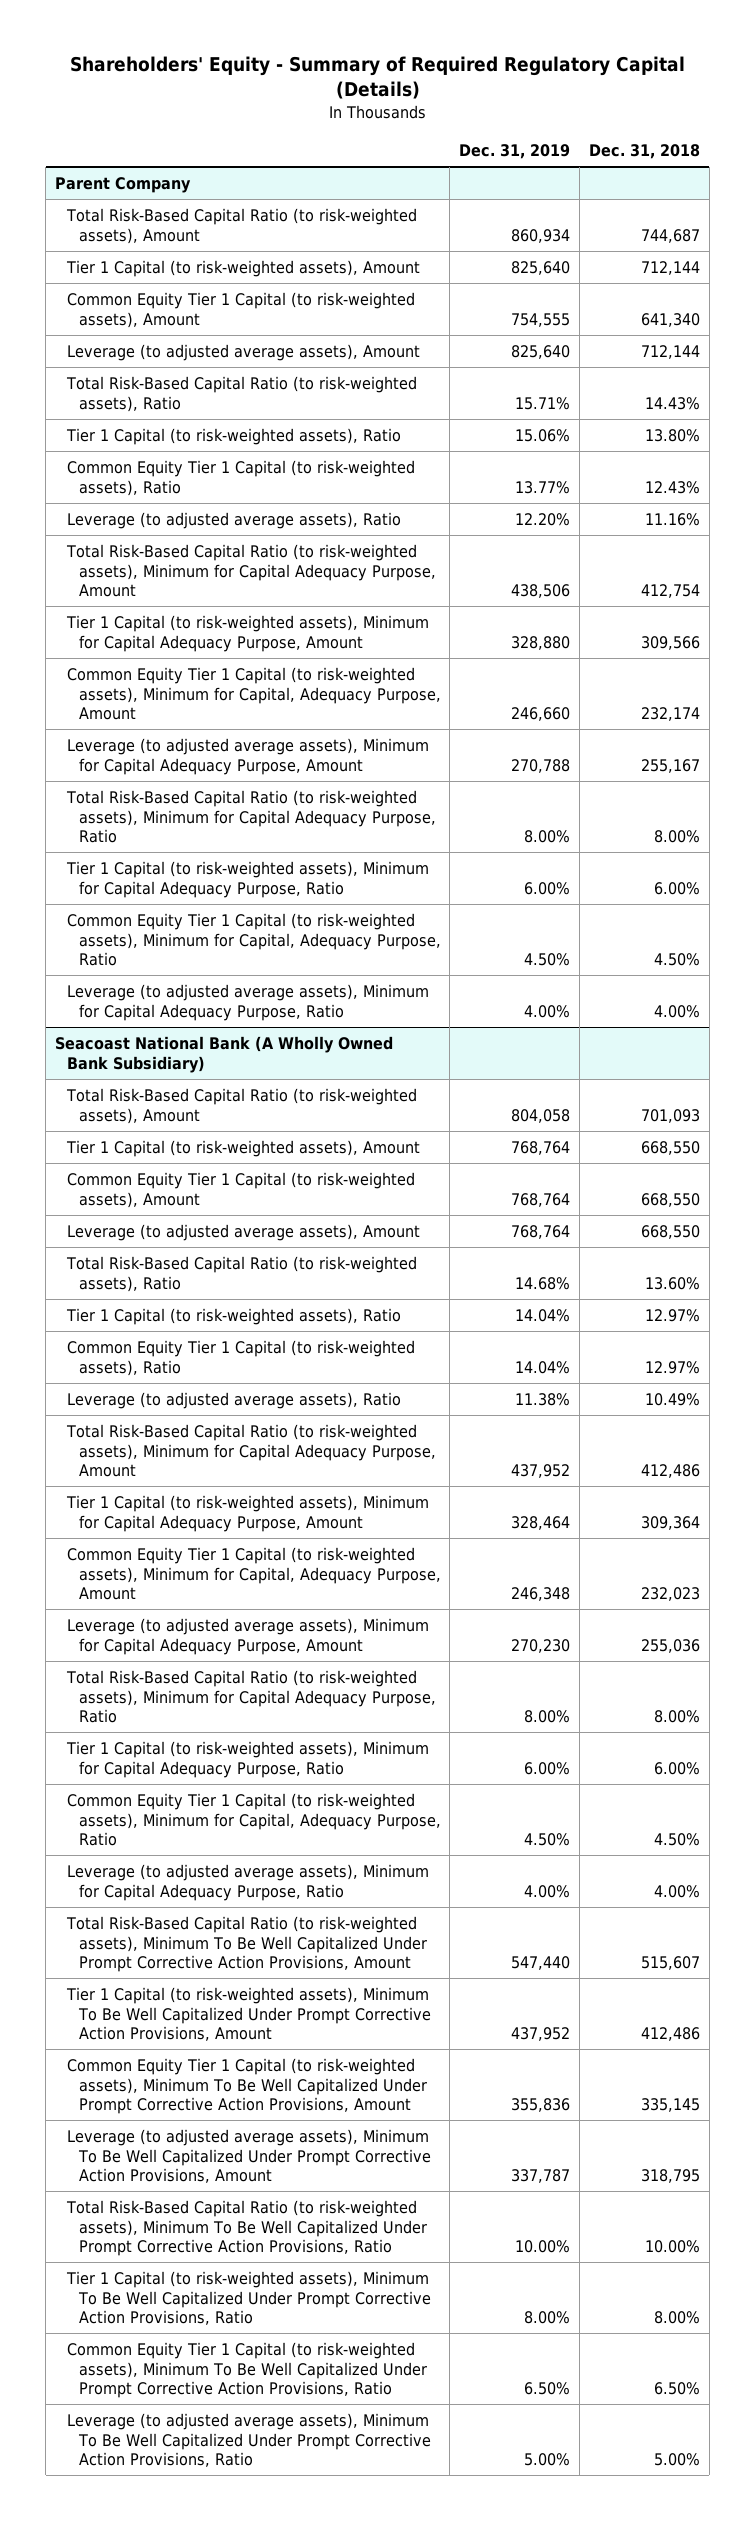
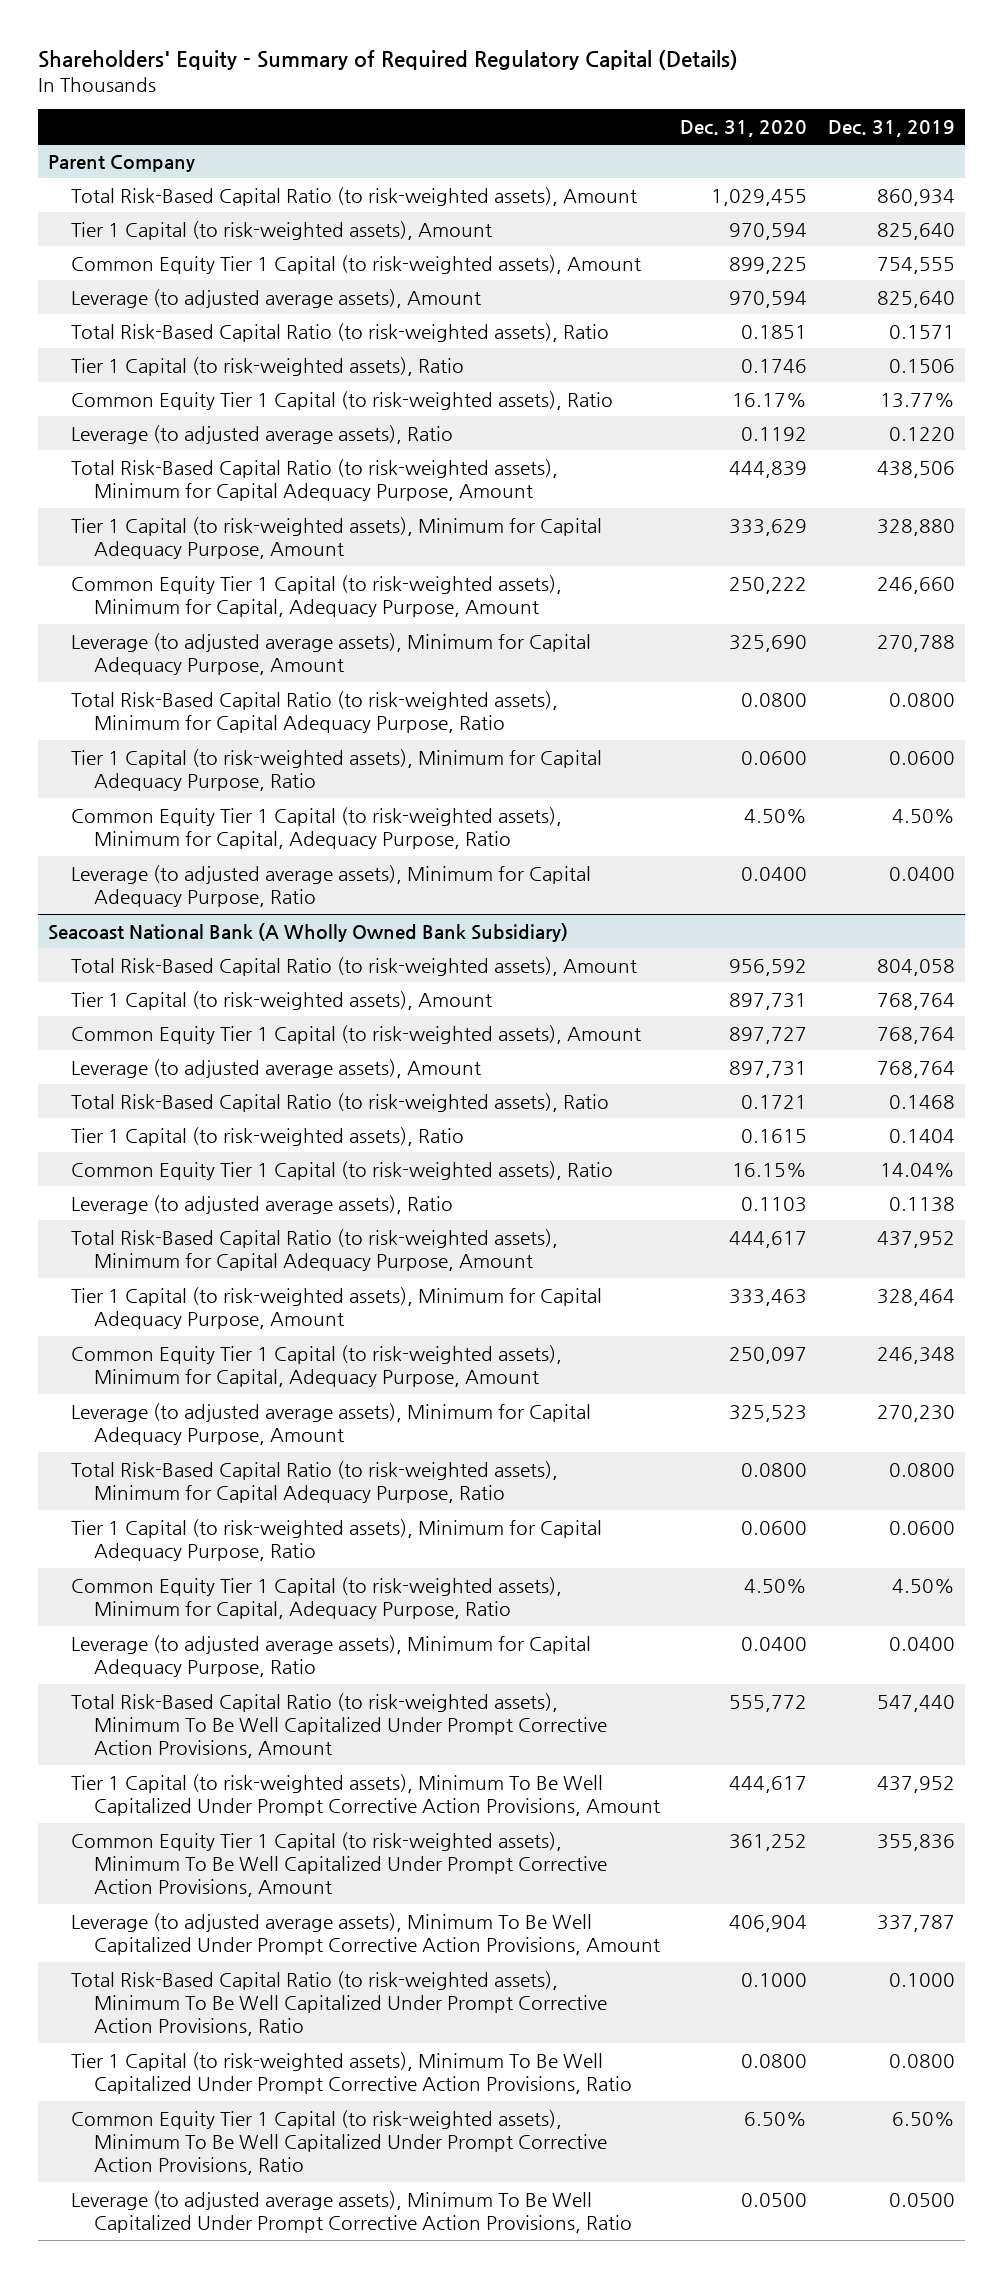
[589,144,701,160] Dec. 31, 2018 -> none
none -> [680,119,808,137] Dec. 31, 2020
[515,396,571,410] 15.71% -> [888,324,955,339] 0.1571
[515,428,571,442] 15.06% -> [888,358,955,373] 0.1506
[515,512,571,526] 12.20% -> [888,426,955,441] 0.1220
[524,830,571,844] 8.00% -> [888,692,955,707] 0.0800
[524,881,571,895] 6.00% -> [888,750,955,765] 0.0600
[524,1004,571,1018] 4.00% -> [888,866,955,881] 0.0400
[515,1276,571,1290] 14.68% -> [888,1094,955,1109] 0.1468
[515,1308,571,1322] 14.04% -> [888,1128,955,1143] 0.1404
[515,1392,571,1406] 11.38% -> [888,1196,955,1212] 0.1138
[524,1710,571,1724] 8.00% -> [888,1462,955,1477] 0.0800
[524,1761,571,1775] 6.00% -> [888,1520,955,1535] 0.0600
[524,1884,571,1898] 4.00% -> [888,1636,955,1651] 0.0400
[515,2240,571,2254] 10.00% -> [888,1972,955,1987] 0.1000
[524,2311,571,2325] 8.00% -> [888,2053,955,2068] 0.0800
[524,2453,571,2467] 5.00% -> [888,2192,955,2207] 0.0500

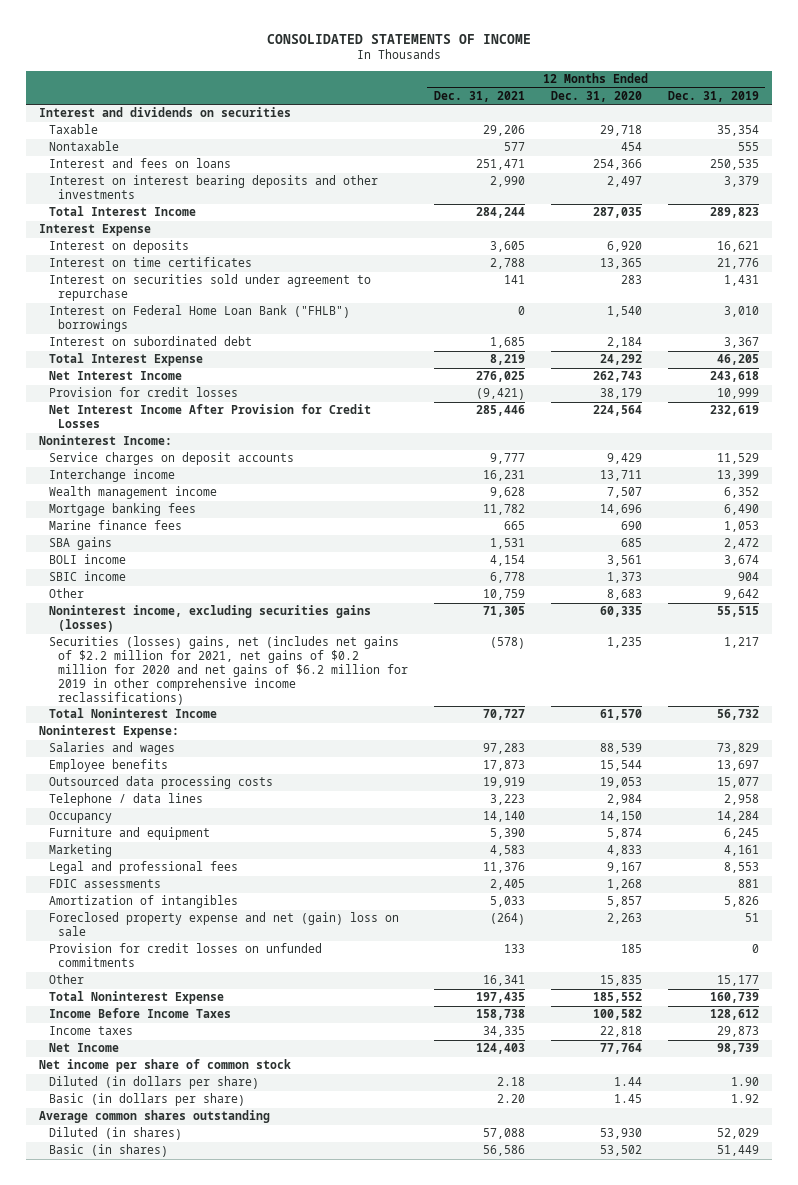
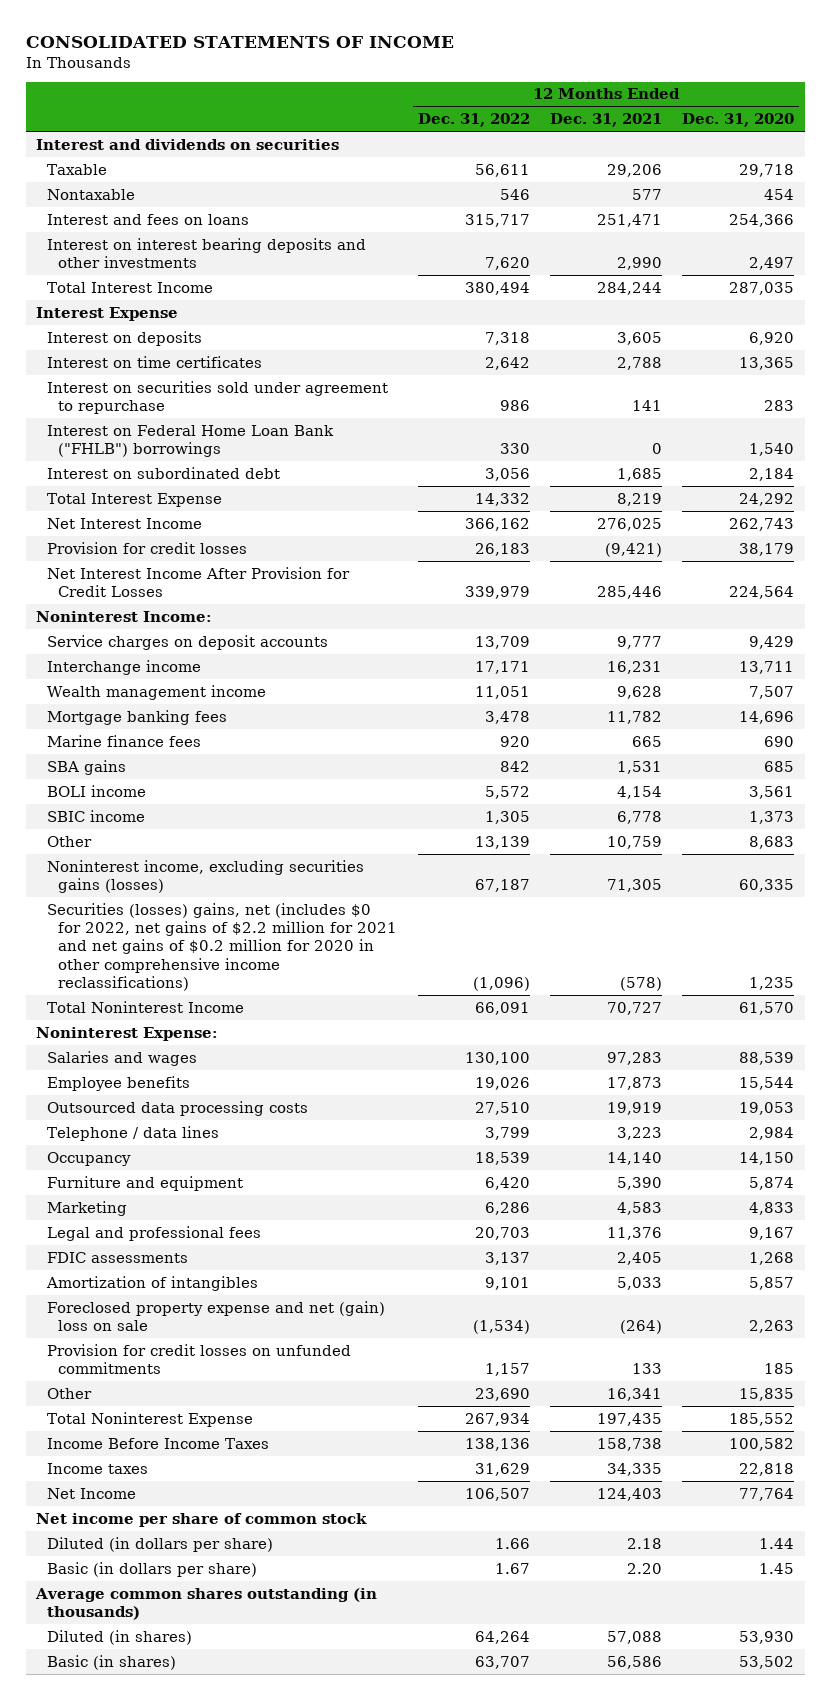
[667,90,759,102] Dec. 31, 2019 -> none
none -> [417,113,530,128] Dec. 31, 2022
[48,636,409,705] Securities (losses) gains, net (includes net gains of $2.2 million for 2021, net gains of $0.2 million for 2020 and net gains of $6.2 million for 2019 in other comprehensive income reclassifications) -> [47,902,398,992] Securities (losses) gains, net (includes $0 for 2022, net gains of $2.2 million for 2021 and net gains of $0.2 million for 2020 in other comprehensive income reclassifications)
[39,1110,271,1124] Average common shares outstanding -> [35,1587,378,1620] Average common shares outstanding (in thousands)

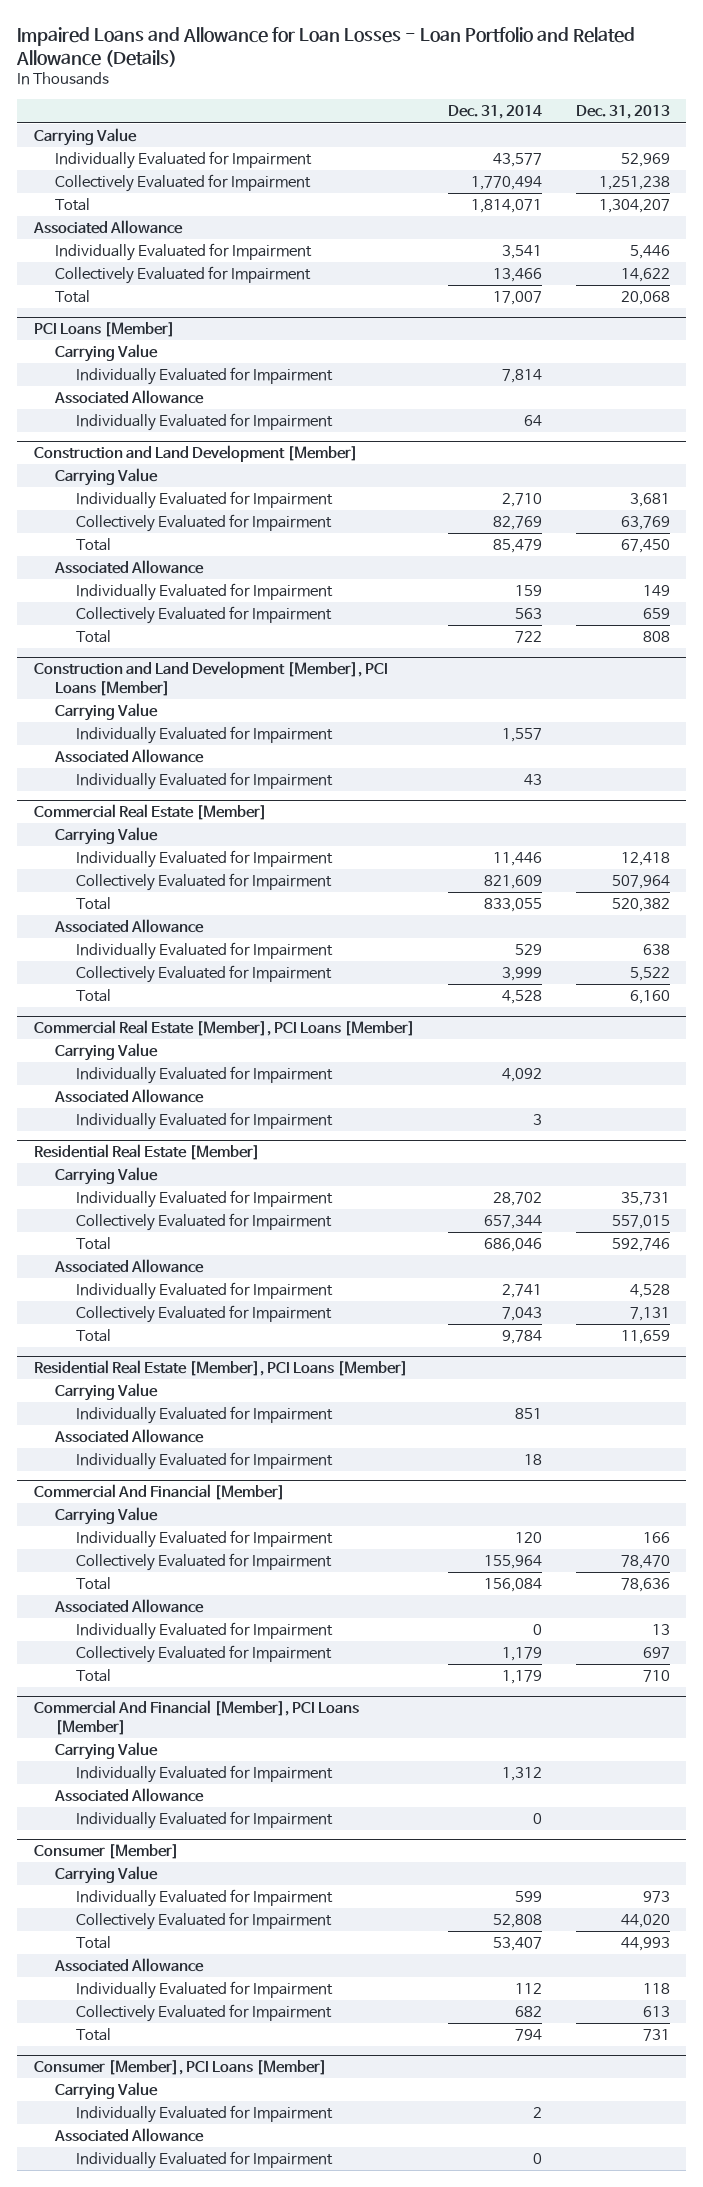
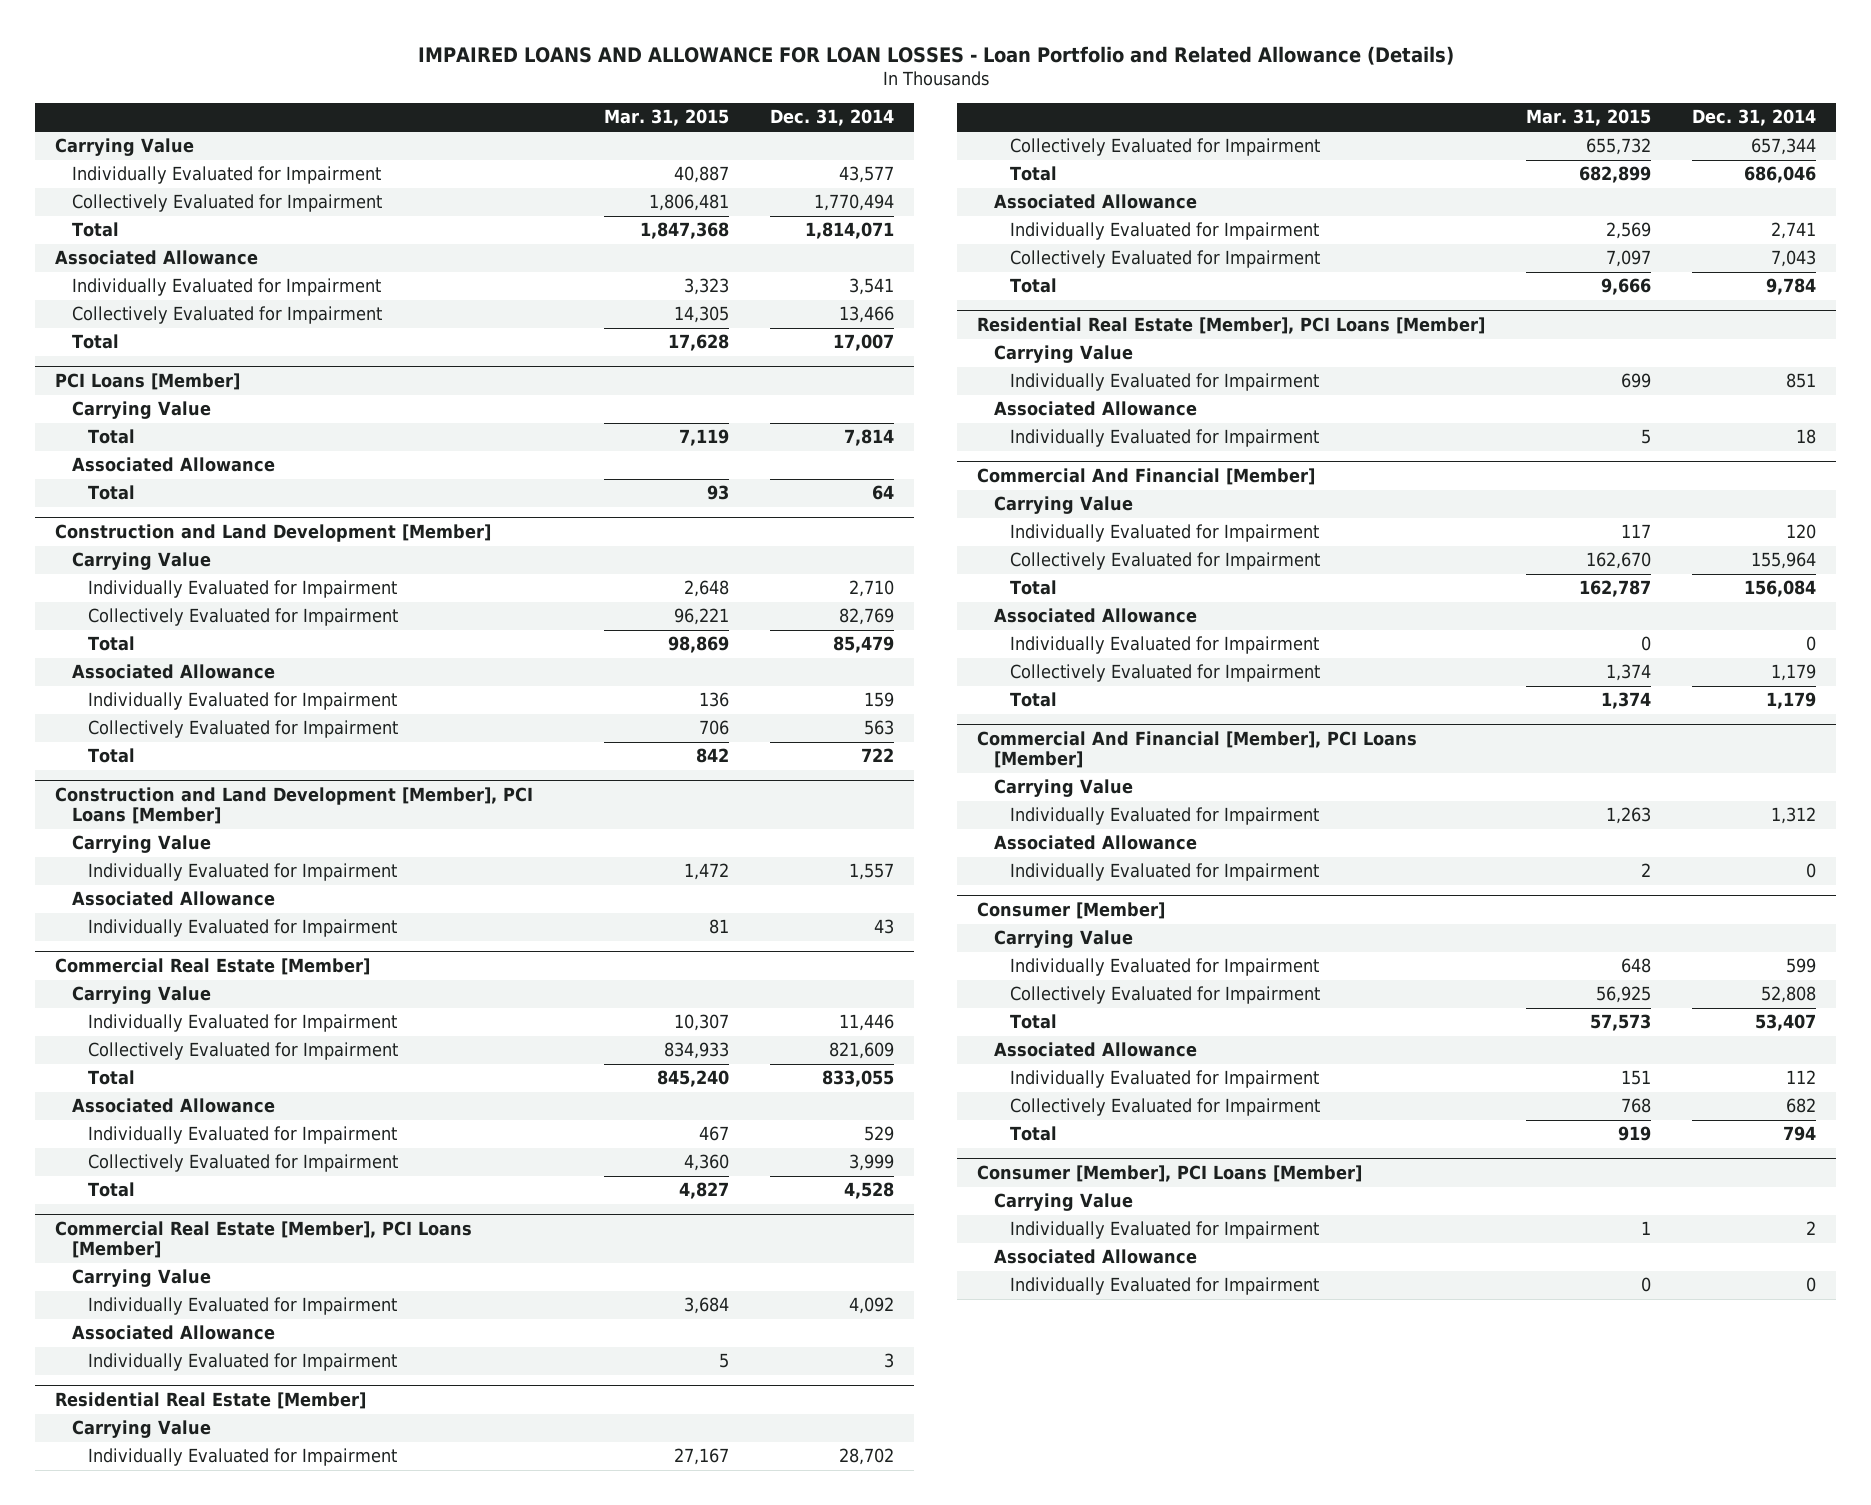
[16,26,636,67] Impaired Loans and Allowance for Loan Losses - Loan Portfolio and Related Allowance (Details) -> [417,46,1454,66] IMPAIRED LOANS AND ALLOWANCE FOR LOAN LOSSES - Loan Portfolio and Related Allowance (Details)
[575,105,670,120] Dec. 31, 2013 -> none
none -> [603,109,729,127] Mar. 31, 2015
[75,366,333,385] Individually Evaluated for Impairment -> [87,429,135,445] Total
[75,412,333,431] Individually Evaluated for Impairment -> none
none -> [87,485,135,501] Total

